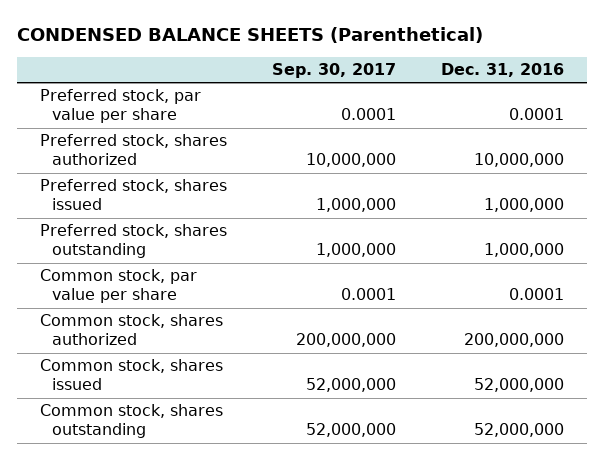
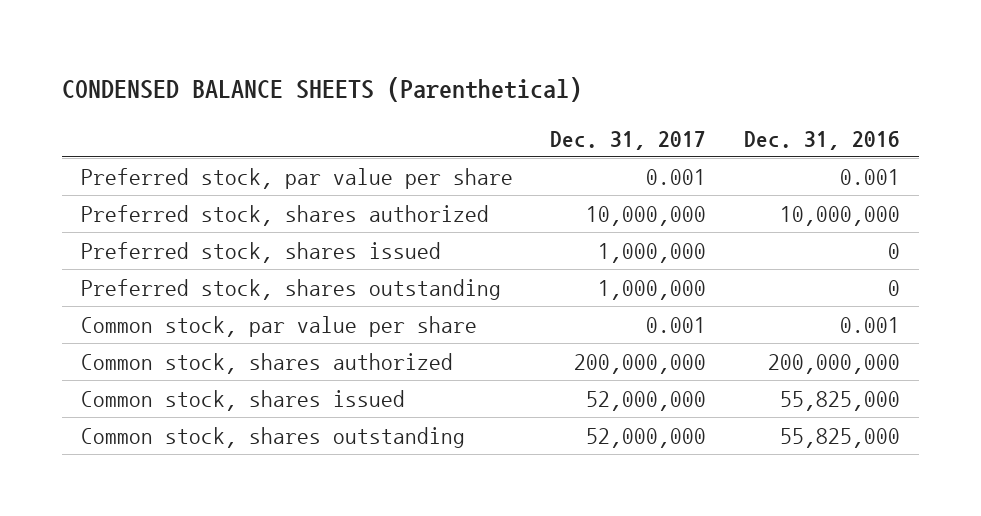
[272,62,397,78] Sep. 30, 2017 -> none
none -> [550,130,707,150] Dec. 31, 2017
[509,108,565,121] 0.0001 -> [840,168,901,185] 0.001
[484,198,565,213] 1,000,000 -> [888,242,901,259] 0
[484,243,565,258] 1,000,000 -> [888,279,901,296] 0
[509,288,565,301] 0.0001 -> [840,316,901,333] 0.001
[474,378,565,393] 52,000,000 -> [780,390,901,411] 55,825,000
[474,423,565,438] 52,000,000 -> [780,427,901,448] 55,825,000

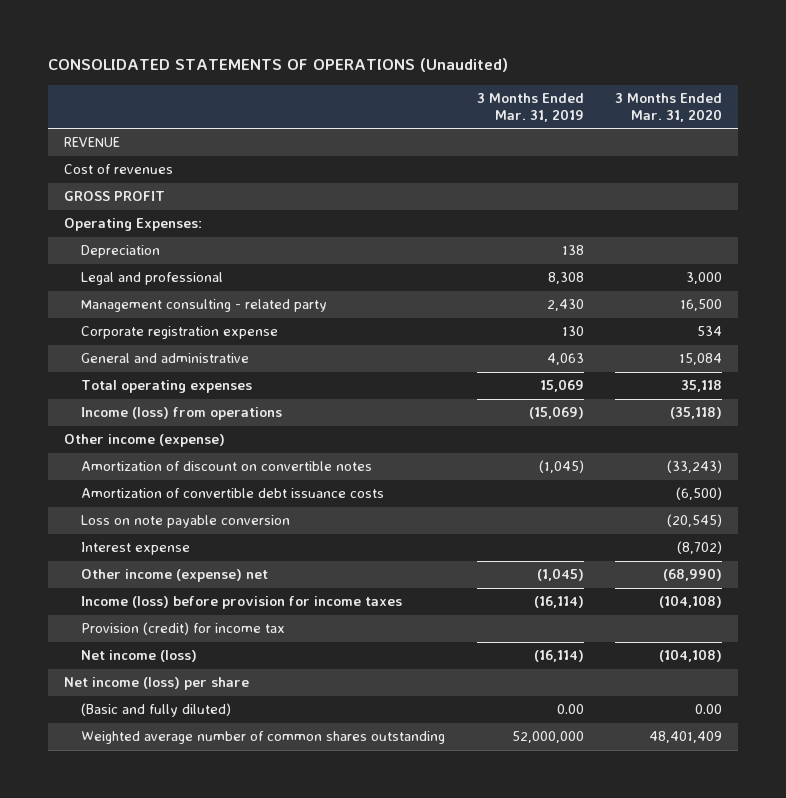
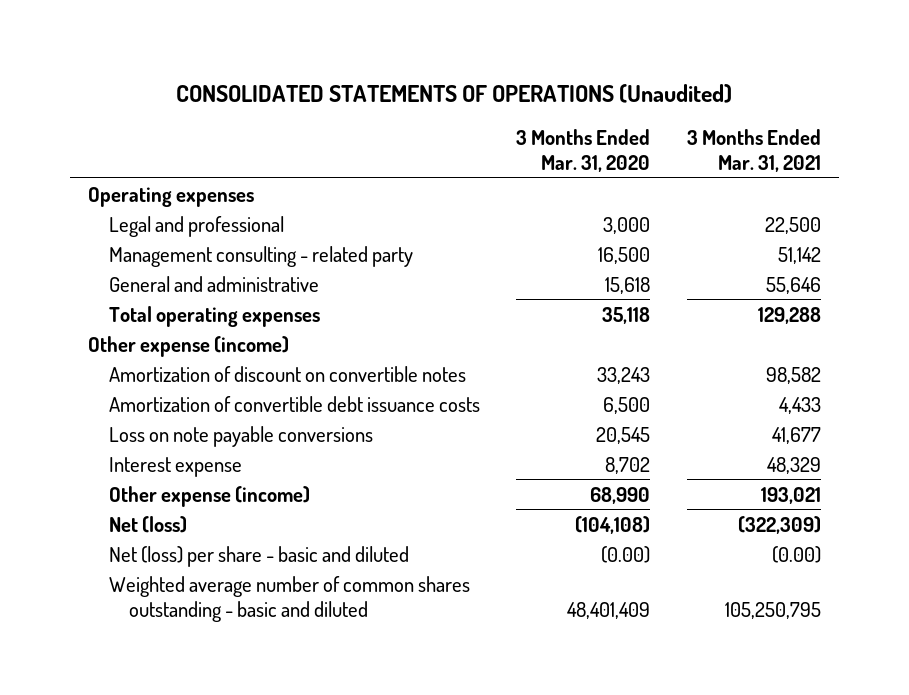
[476,93,584,122] 3 Months Ended Mar. 31, 2019 -> none
none -> [686,128,821,173] 3 Months Ended Mar. 31, 2021
[63,137,120,148] REVENUE -> none
[63,164,173,175] Cost of revenues -> none
[63,191,165,202] GROSS PROFIT -> none
[80,245,160,259] Depreciation -> none
[63,218,202,232] Operating Expenses: -> [88,186,255,207] Operating expenses
[80,326,278,340] Corporate registration expense -> none
[679,353,723,366] 15,084 -> [605,276,651,294] 15,618
[80,407,282,421] Income (loss) from operations -> none
[80,596,402,610] Income (loss) before provision for income taxes -> none
[80,622,285,636] Provision (credit) for income tax -> none
[63,677,249,691] Net income (loss) per share -> none
[63,434,225,448] Other income (expense) -> [88,335,290,357] Other expense (income)
[667,460,723,474] (33,243) -> [597,366,651,384] 33,243
[676,487,723,501] (6,500) -> [603,396,651,414] 6,500
[80,515,290,529] Loss on note payable conversion -> [108,425,373,447] Loss on note payable conversions
[667,514,723,528] (20,545) -> [596,426,651,444] 20,545
[677,541,723,555] (8,702) -> [605,456,651,474] 8,702
[80,569,268,583] Other income (expense) net -> [108,485,310,507] Other expense (income)
[663,568,723,582] (68,990) -> [590,486,651,504] 68,990
[80,650,197,663] Net income (loss) -> [108,515,187,533] Net (loss)
[80,703,231,718] (Basic and fully diluted) -> [108,545,409,567] Net (loss) per share - basic and diluted
[695,704,723,715] 0.00 -> [601,545,651,563] (0.00)
[80,731,445,745] Weighted average number of common shares outstanding -> [108,575,470,622] Weighted average number of common shares outstanding - basic and diluted

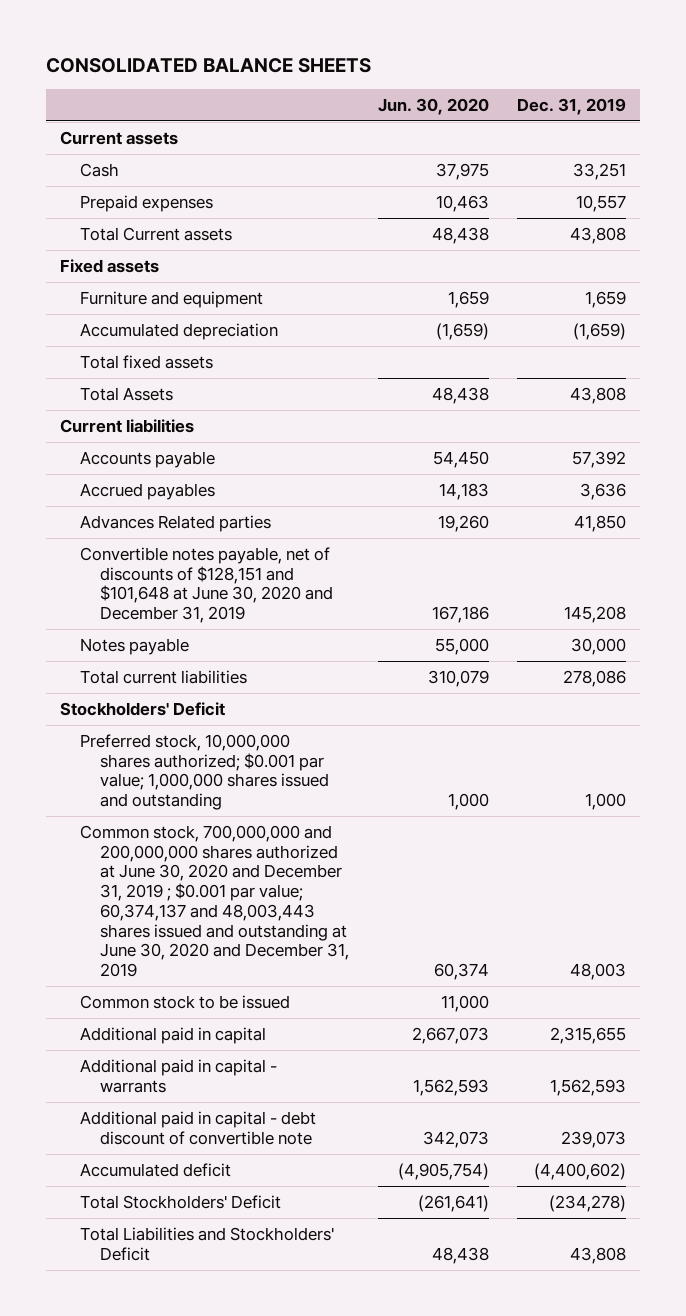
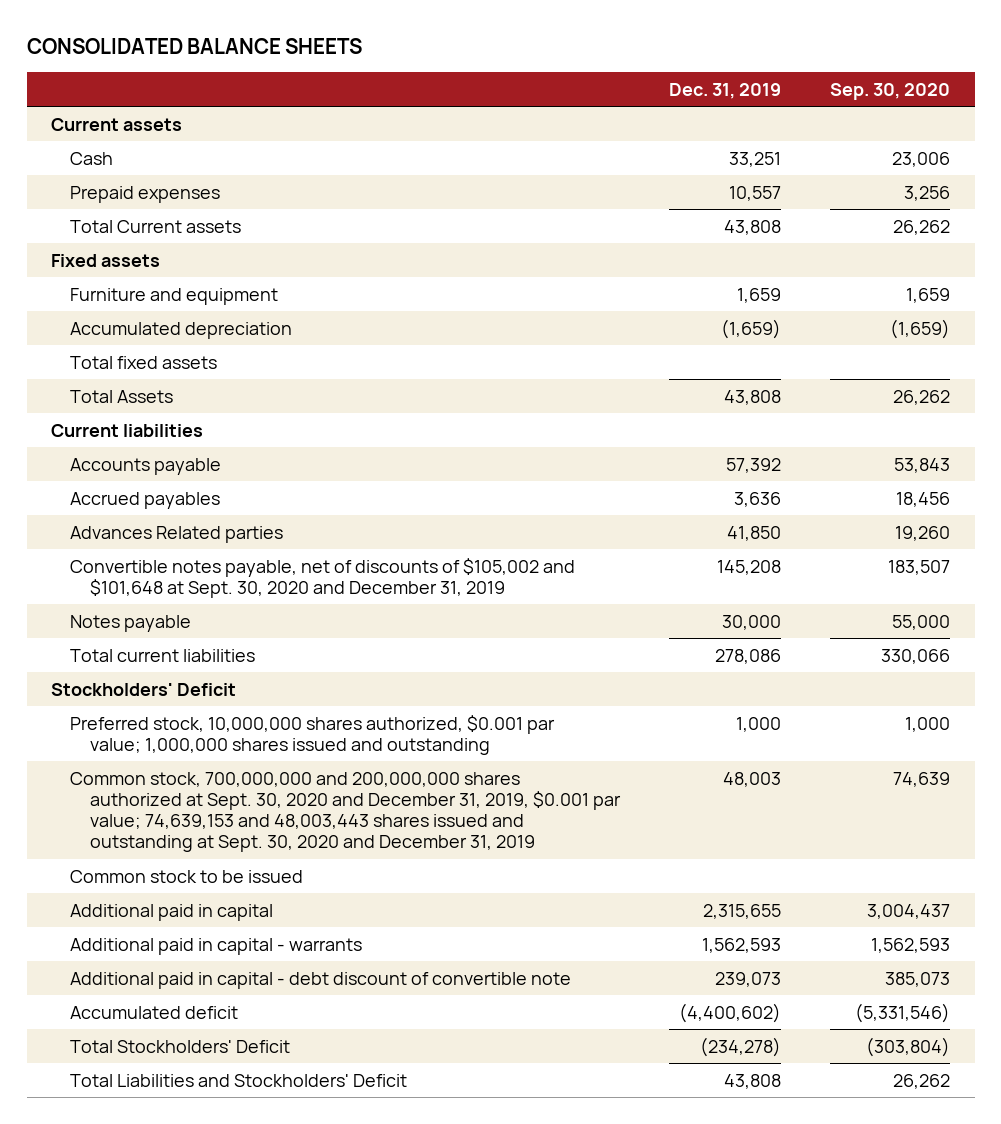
[377,97,489,115] Jun. 30, 2020 -> none
none -> [830,82,951,100] Sep. 30, 2020
[80,546,334,624] Convertible notes payable, net of discounts of $128,151 and $101,648 at June 30, 2020 and December 31, 2019 -> [70,557,576,598] Convertible notes payable, net of discounts of $105,002 and $101,648 at Sept. 30, 2020 and December 31, 2019
[80,733,330,811] Preferred stock, 10,000,000 shares authorized; $0.001 par value; 1,000,000 shares issued and outstanding -> [70,714,556,755] Preferred stock, 10,000,000 shares authorized, $0.001 par value; 1,000,000 shares issued and outstanding
[80,824,350,978] Common stock, 700,000,000 and 200,000,000 shares authorized at June 30, 2020 and December 31, 2019 ; $0.001 par value; 60,374,137 and 48,003,443 shares issued and outstanding at June 30, 2020 and December 31, 2019 -> [70,771,621,853] Common stock, 700,000,000 and 200,000,000 shares authorized at Sept. 30, 2020 and December 31, 2019, $0.001 par value; 74,639,153 and 48,003,443 shares issued and outstanding at Sept. 30, 2020 and December 31, 2019

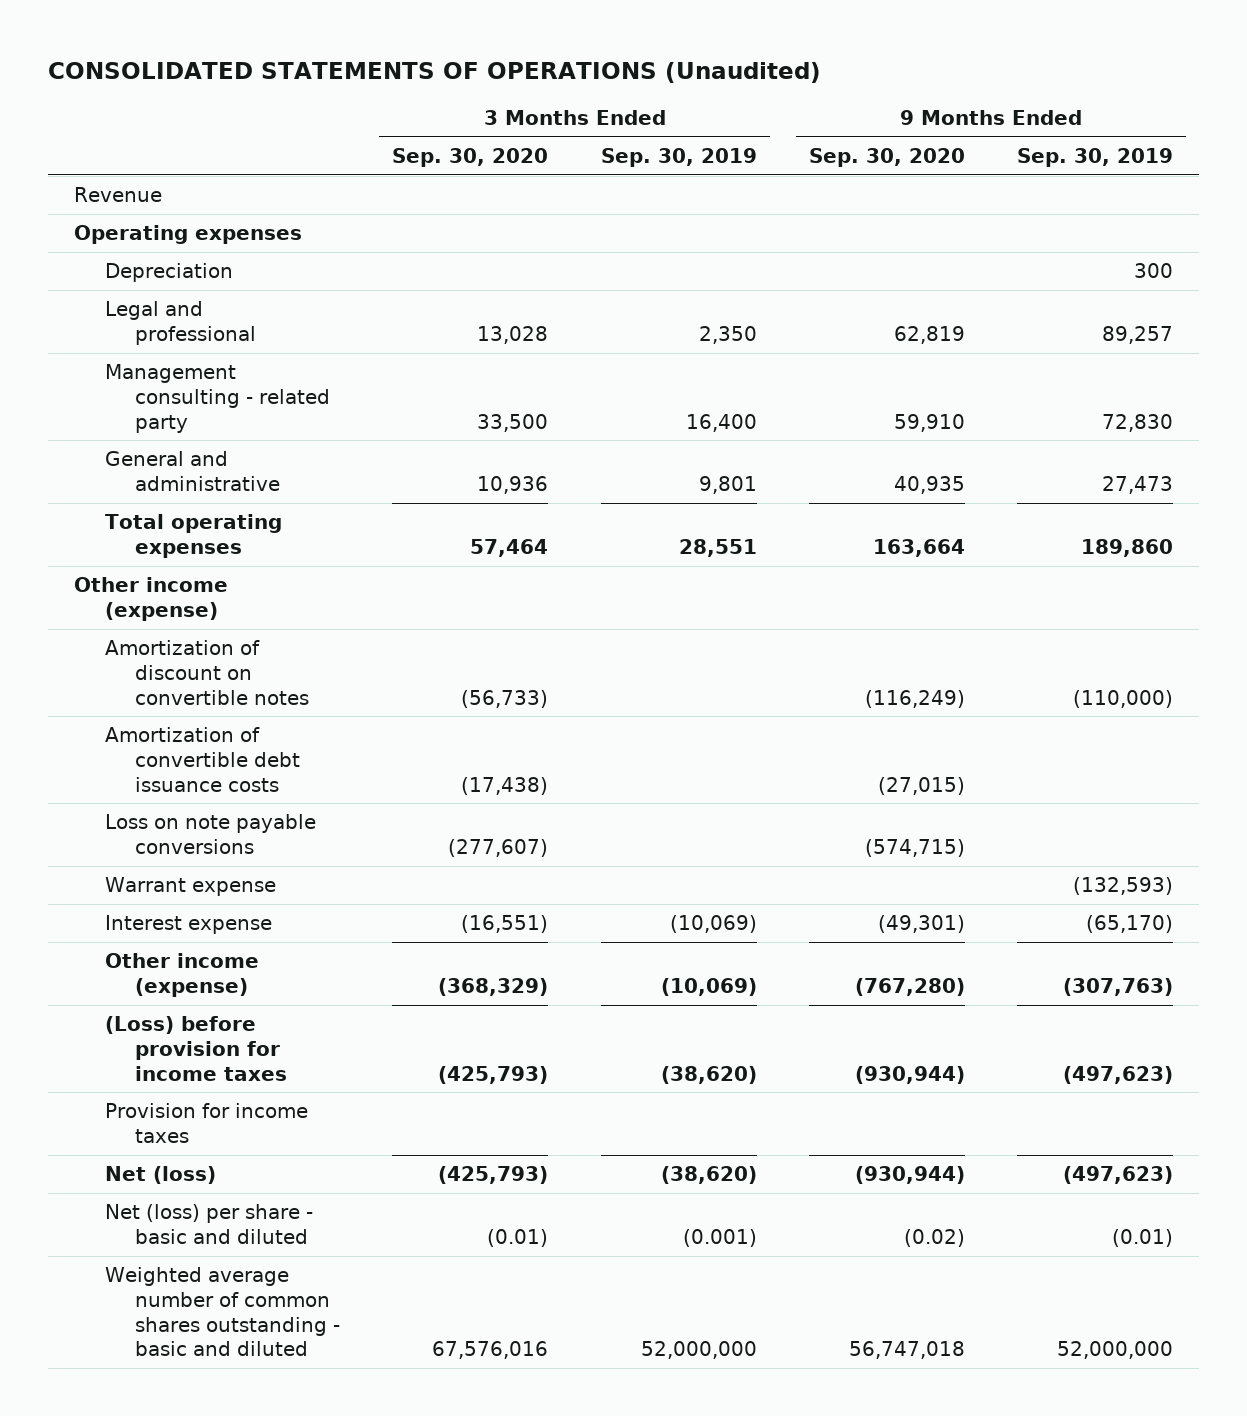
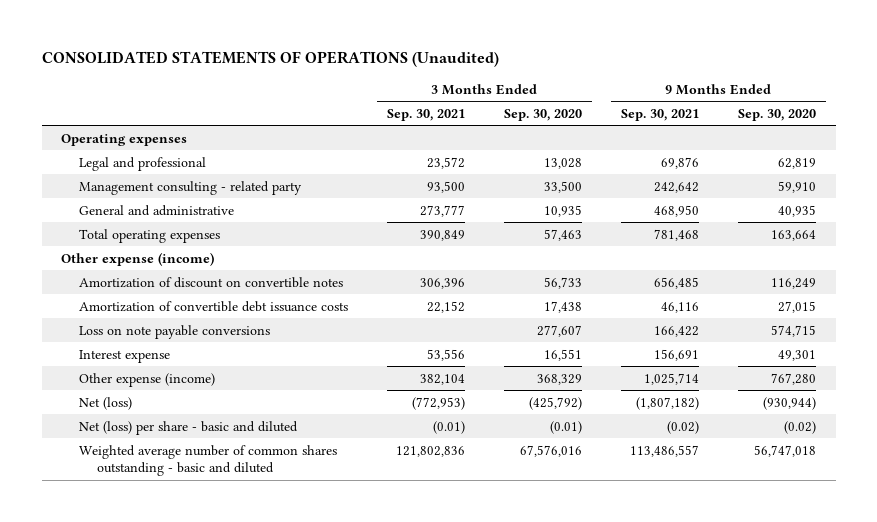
[600,147,757,167] Sep. 30, 2019 -> none
[1016,147,1173,167] Sep. 30, 2019 -> none
none -> [386,108,465,121] Sep. 30, 2021
none -> [620,108,699,121] Sep. 30, 2021
[73,187,162,203] Revenue -> none
[104,263,233,283] Depreciation -> none
[104,877,276,897] Warrant expense -> none
[104,1016,288,1081] (Loss) before provision for income taxes -> none
[104,1103,308,1143] Provision for income taxes -> none
[477,475,549,494] 10,936 -> [543,204,582,217] 10,935
[470,538,549,557] 57,464 -> [543,228,582,241] 57,463
[73,577,228,621] Other income (expense) -> [61,251,215,266] Other expense (income)
[461,689,549,708] (56,733) -> [543,276,582,289] 56,733
[864,689,965,708] (116,249) -> [770,277,816,289] 116,249
[461,776,549,795] (17,438) -> [543,300,582,313] 17,438
[877,776,965,795] (27,015) -> [777,300,816,313] 27,015
[448,838,549,857] (277,607) -> [536,324,582,337] 277,607
[864,838,965,857] (574,715) -> [770,324,816,337] 574,715
[461,915,549,934] (16,551) -> [543,348,582,361] 16,551
[877,915,965,934] (49,301) -> [777,349,816,361] 49,301
[104,953,259,997] Other income (expense) -> [78,372,215,387] Other expense (income)
[438,977,549,996] (368,329) -> [536,373,582,385] 368,329
[854,977,965,996] (767,280) -> [770,372,816,385] 767,280
[438,1166,549,1185] (425,793) -> [528,396,582,410] (425,792)

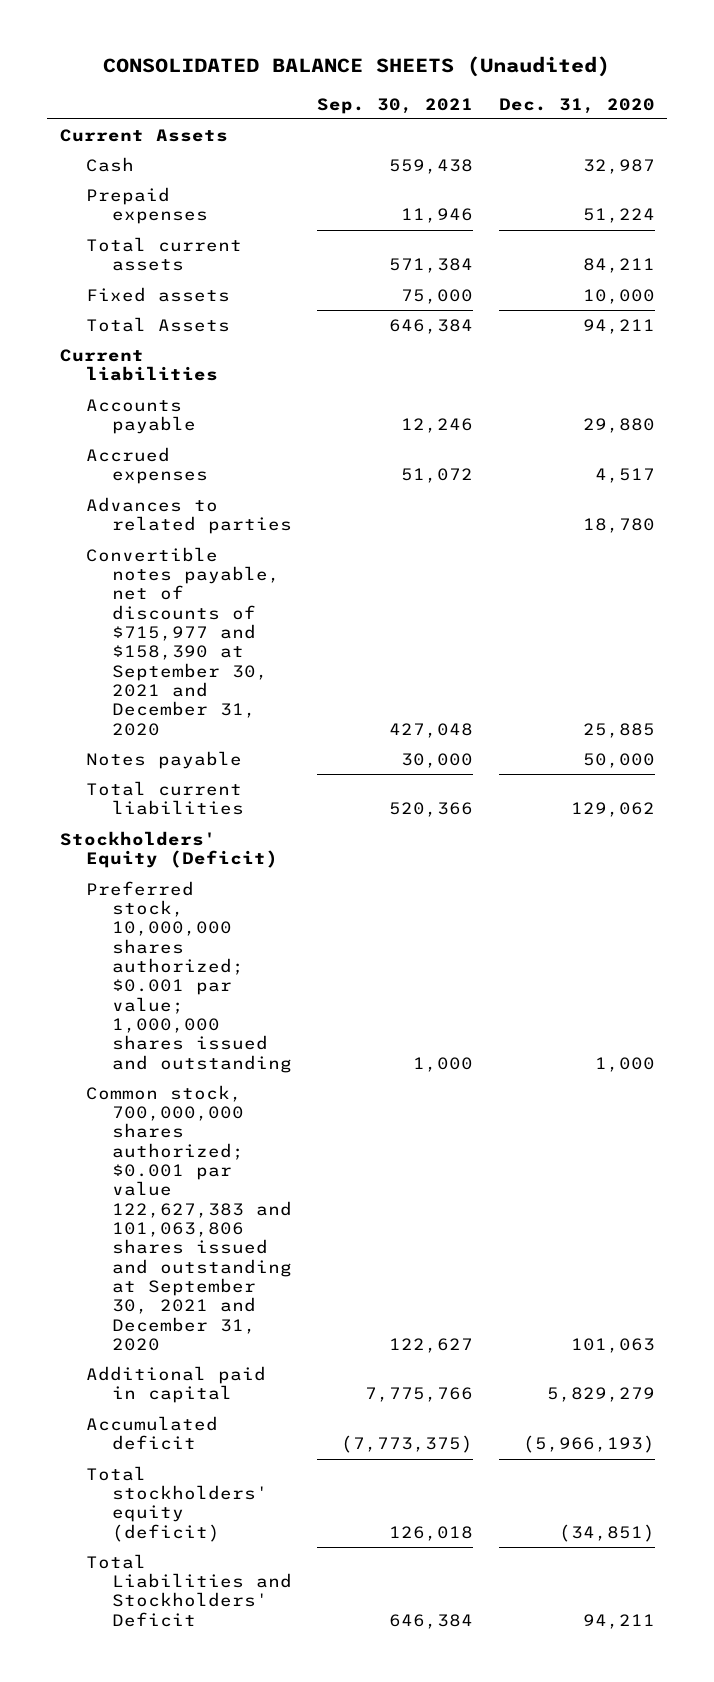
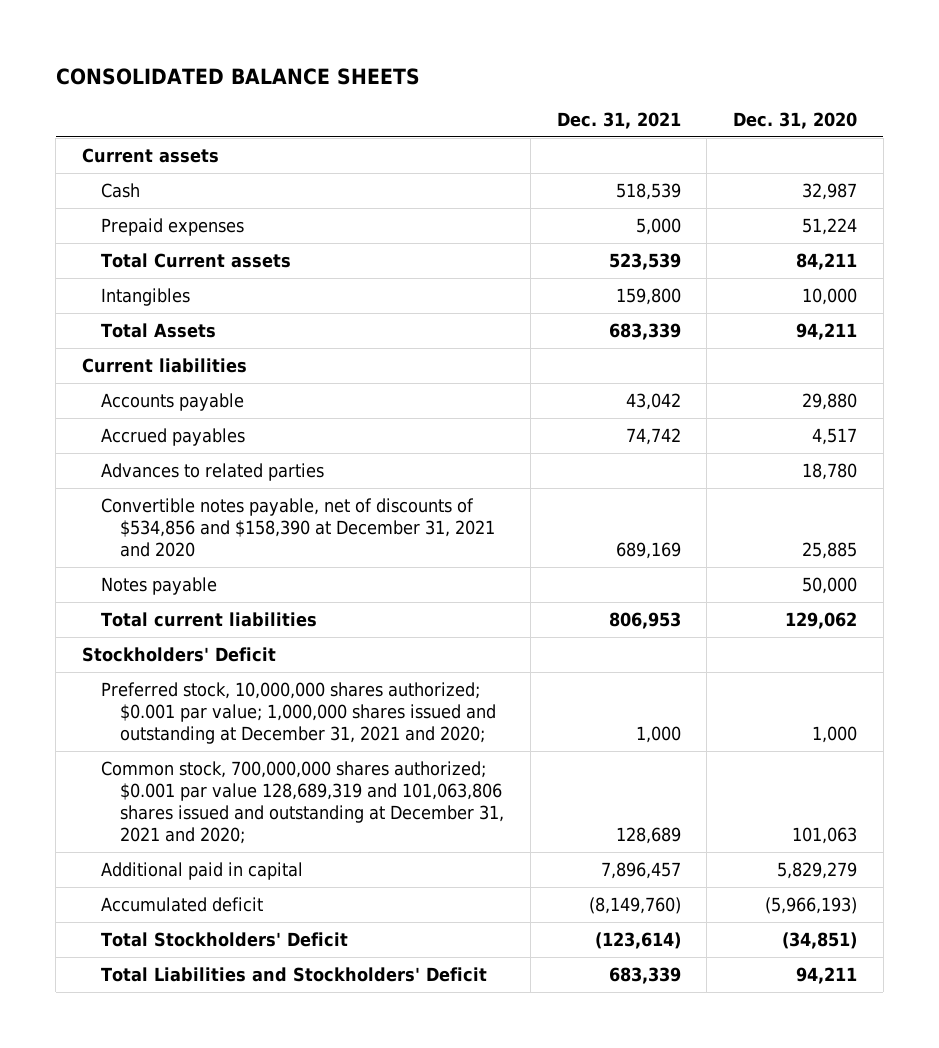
[103,56,611,78] CONSOLIDATED BALANCE SHEETS (Unaudited) -> [55,67,420,85] CONSOLIDATED BALANCE SHEETS
[317,97,474,114] Sep. 30, 2021 -> none
none -> [556,111,681,129] Dec. 31, 2021
[59,128,228,142] Current Assets -> [81,147,219,163] Current assets
[85,286,230,302] Fixed assets -> none
[85,236,242,272] Total current assets -> [101,252,292,268] Total Current assets
none -> [101,287,191,306] Intangibles
[85,446,208,485] Accrued expenses -> [101,427,246,446] Accrued payables
[85,546,280,736] Convertible notes payable, net of discounts of $715,977 and $158,390 at September 30, 2021 and December 31, 2020 -> [101,497,496,558] Convertible notes payable, net of discounts of $534,856 and $158,390 at December 31, 2021 and 2020
[59,830,278,869] Stockholders' Equity (Deficit) -> [81,646,276,662] Stockholders' Deficit
[85,880,292,1073] Preferred stock, 10,000,000 shares authorized; $0.001 par value; 1,000,000 shares issued and outstanding -> [101,681,497,745] Preferred stock, 10,000,000 shares authorized; $0.001 par value; 1,000,000 shares issued and outstanding at December 31, 2021 and 2020;
[85,1084,292,1351] Common stock, 700,000,000 shares authorized; $0.001 par value 122,627,383 and 101,063,806 shares issued and outstanding at September 30, 2021 and December 31, 2020 -> [101,760,505,845] Common stock, 700,000,000 shares authorized; $0.001 par value 128,689,319 and 101,063,806 shares issued and outstanding at December 31, 2021 and 2020;
[85,1465,268,1542] Total stockholders' equity (deficit) -> [101,931,349,947] Total Stockholders' Deficit

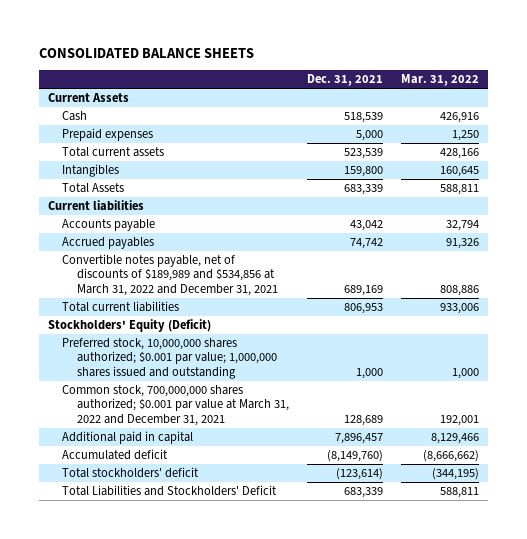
[733,111,858,129] Dec. 31, 2020 -> none
none -> [401,74,480,87] Mar. 31, 2022
[81,147,219,163] Current assets -> [47,92,129,102] Current Assets
[101,252,292,268] Total Current assets -> [62,146,165,157] Total current assets
[101,462,325,481] Advances to related parties -> none
[101,576,218,595] Notes payable -> none
[101,497,496,558] Convertible notes payable, net of discounts of $534,856 and $158,390 at December 31, 2021 and 2020 -> [62,253,278,296] Convertible notes payable, net of discounts of $189,989 and $534,856 at March 31, 2022 and December 31, 2021
[81,646,276,662] Stockholders' Deficit -> [47,318,211,332] Stockholders' Equity (Deficit)
[101,681,497,745] Preferred stock, 10,000,000 shares authorized; $0.001 par value; 1,000,000 shares issued and outstanding at December 31, 2021 and 2020; -> [62,337,277,379] Preferred stock, 10,000,000 shares authorized; $0.001 par value; 1,000,000 shares issued and outstanding
[101,760,505,845] Common stock, 700,000,000 shares authorized; $0.001 par value 128,689,319 and 101,063,806 shares issued and outstanding at December 31, 2021 and 2020; -> [62,384,289,426] Common stock, 700,000,000 shares authorized; $0.001 par value at March 31, 2022 and December 31, 2021
[101,931,349,947] Total Stockholders' Deficit -> [62,466,200,478] Total stockholders' deficit

